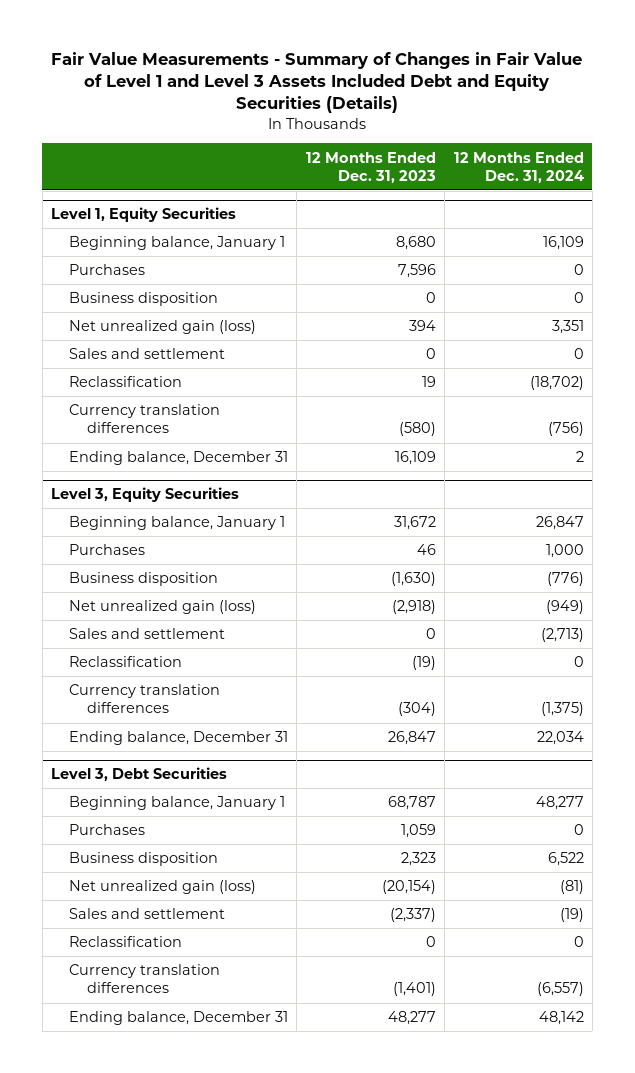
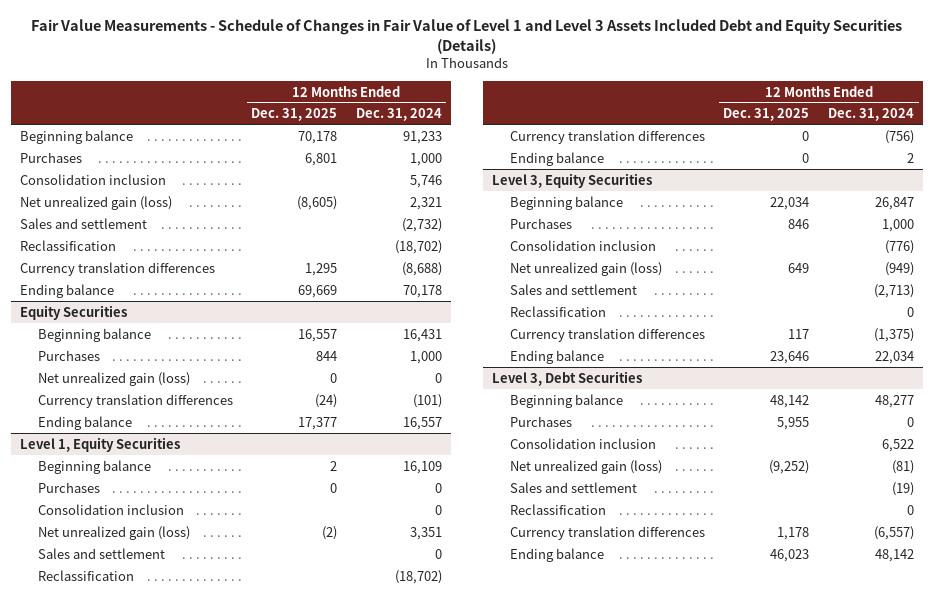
[51,51,583,114] Fair Value Measurements - Summary of Changes in Fair Value of Level 1 and Level 3 Assets Included Debt and Equity Securities (Details) -> [31,18,903,54] Fair Value Measurements - Schedule of Changes in Fair Value of Level 1 and Level 3 Assets Included Debt and Equity Securities (Details)
[305,151,436,183] 12 Months Ended Dec. 31, 2023 -> none
none -> [251,108,338,122] Dec. 31, 2025
none -> [20,129,134,144] Beginning balance
none -> [20,151,83,163] Purchases
none -> [20,173,167,185] Consolidation inclusion
none -> [20,195,173,210] Net unrealized gain (loss)
none -> [20,217,148,229] Sales and settlement
none -> [20,239,117,251] Reclassification
none -> [20,261,216,276] Currency translation differences
none -> [20,283,115,298] Ending balance
none -> [20,304,128,320] Equity Securities
none -> [37,327,151,342] Beginning balance
none -> [37,349,100,361] Purchases
none -> [37,371,190,386] Net unrealized gain (loss)
none -> [37,393,233,408] Currency translation differences
none -> [37,415,132,430] Ending balance
[69,236,286,251] Beginning balance, January 1 -> [37,459,151,474] Beginning balance
[69,292,219,307] Business disposition -> [37,503,184,515] Consolidation inclusion
[69,451,289,466] Ending balance, December 31 -> [509,151,604,166] Ending balance
[69,516,286,531] Beginning balance, January 1 -> [509,195,623,210] Beginning balance
[69,572,219,587] Business disposition -> [509,239,656,251] Consolidation inclusion
[69,731,289,746] Ending balance, December 31 -> [509,349,604,364] Ending balance
[69,796,286,811] Beginning balance, January 1 -> [509,393,623,408] Beginning balance
[69,852,219,867] Business disposition -> [509,437,656,449] Consolidation inclusion
[69,1011,289,1026] Ending balance, December 31 -> [509,547,604,562] Ending balance

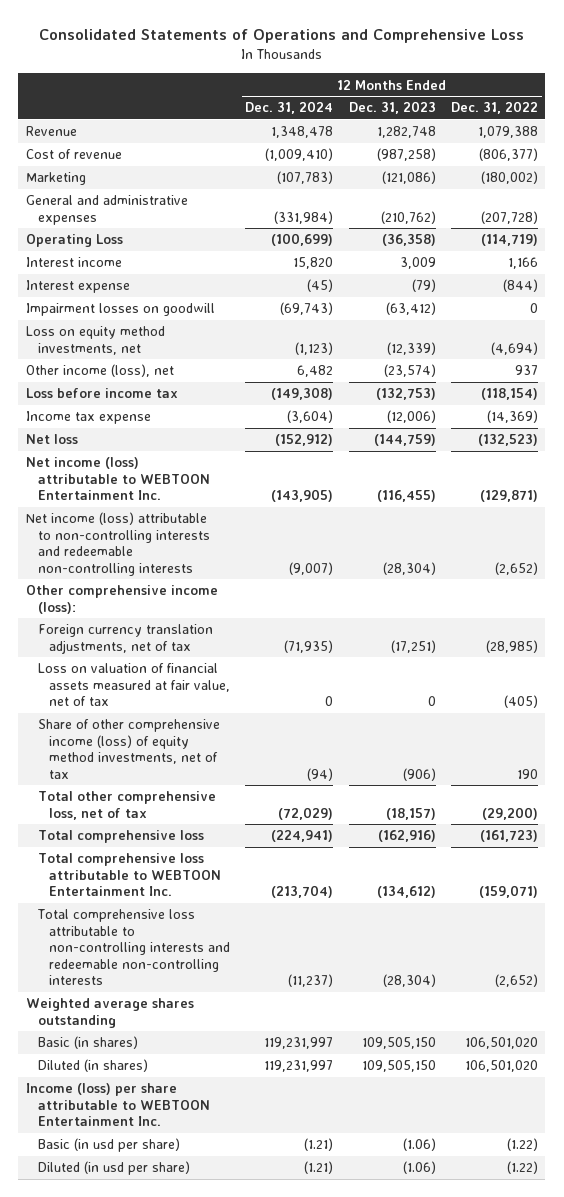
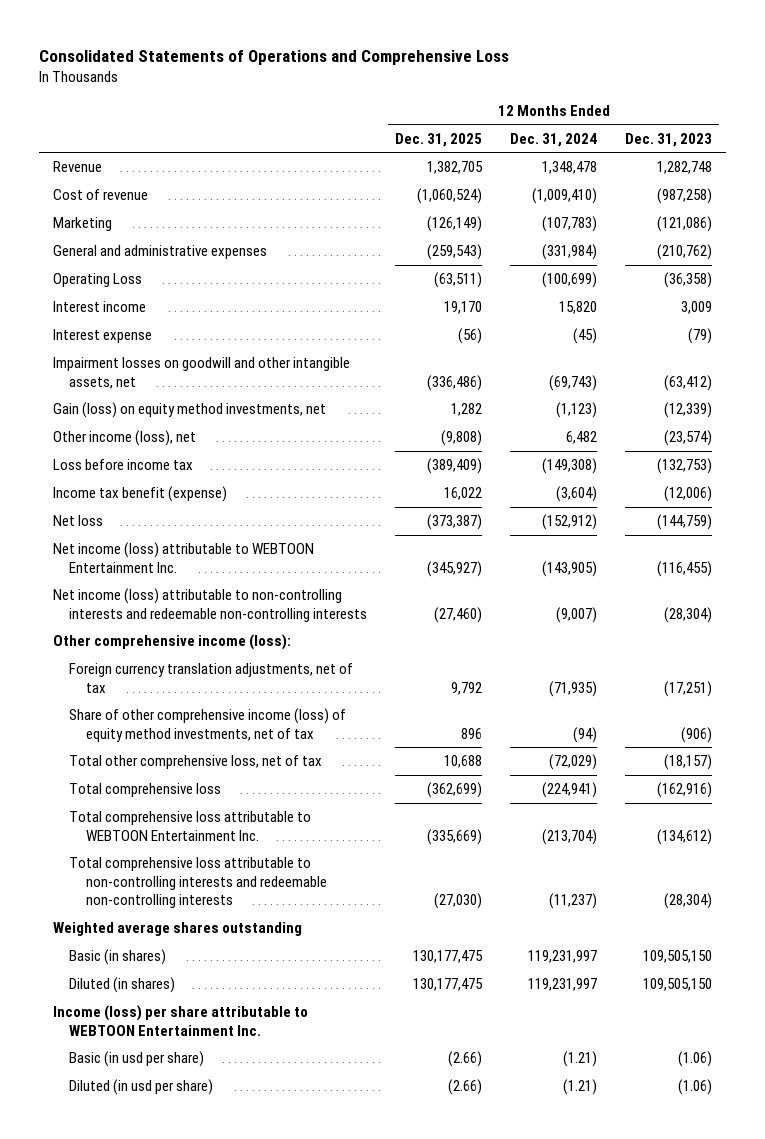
[450,101,538,115] Dec. 31, 2022 -> none
none -> [395,132,483,147] Dec. 31, 2025
[26,303,216,317] Impairment losses on goodwill -> [52,357,350,389] Impairment losses on goodwill and other intangible assets, net
[26,326,166,355] Loss on equity method investments, net -> [52,402,326,419] Gain (loss) on equity method investments, net
[26,411,152,425] Income tax expense -> [52,486,227,503] Income tax benefit (expense)
[37,663,231,707] Loss on valuation of financial assets measured at fair value, net of tax -> none

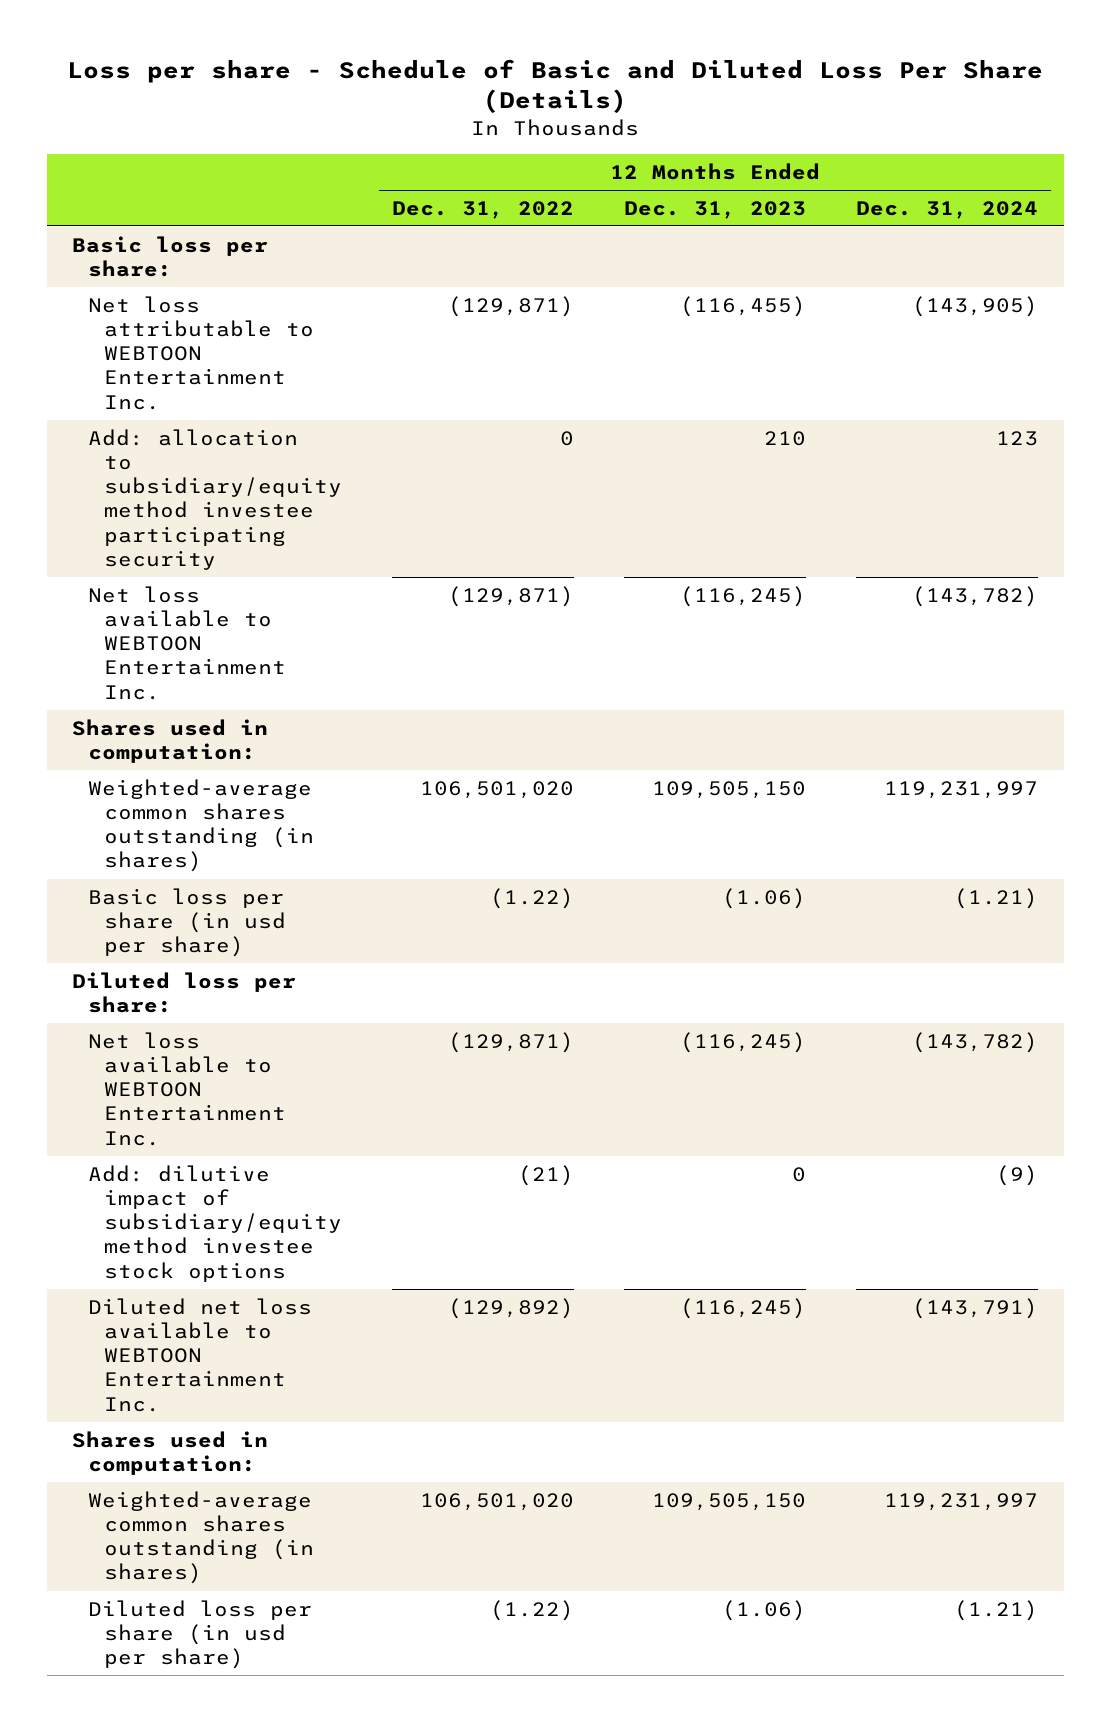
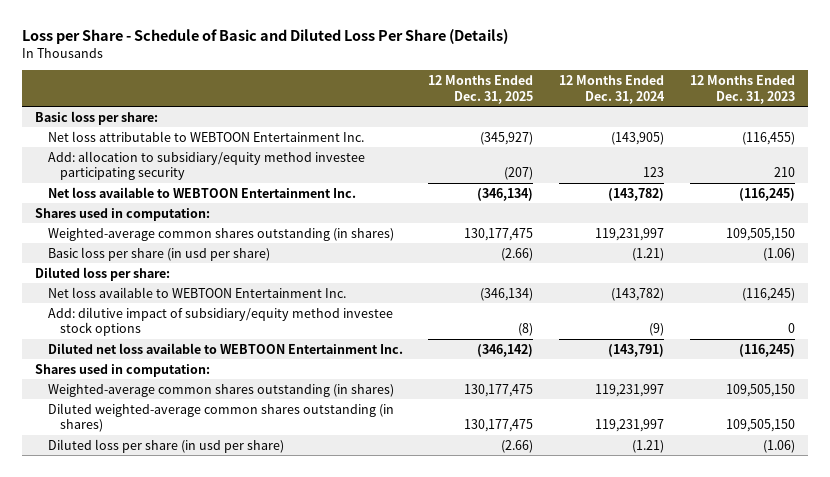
[67,58,1044,114] Loss per share - Schedule of Basic and Diluted Loss Per Share (Details) -> [21,28,508,44] Loss per Share - Schedule of Basic and Diluted Loss Per Share (Details)
[391,200,574,219] Dec. 31, 2022 -> none
none -> [428,74,534,104] 12 Months Ended Dec. 31, 2025
none -> [47,402,394,433] Diluted weighted-average common shares outstanding (in shares)

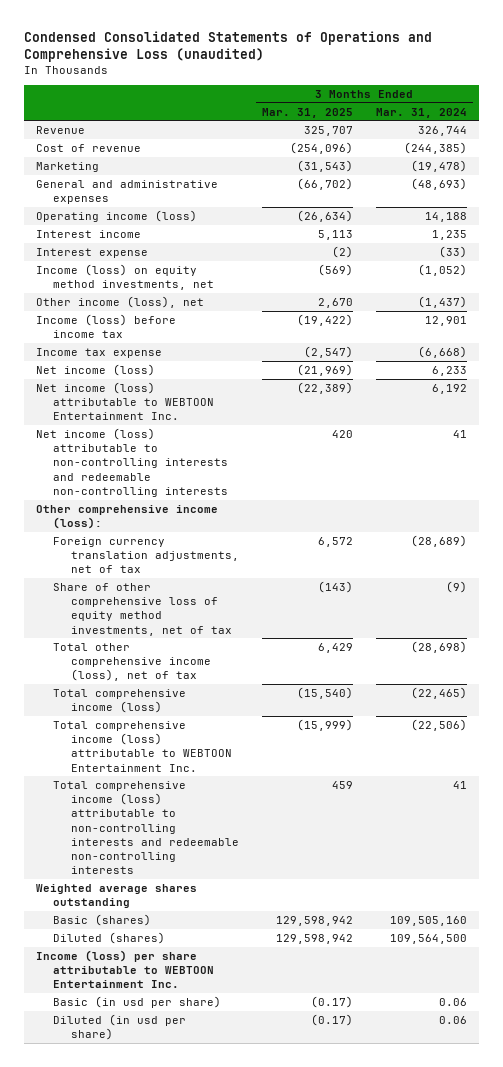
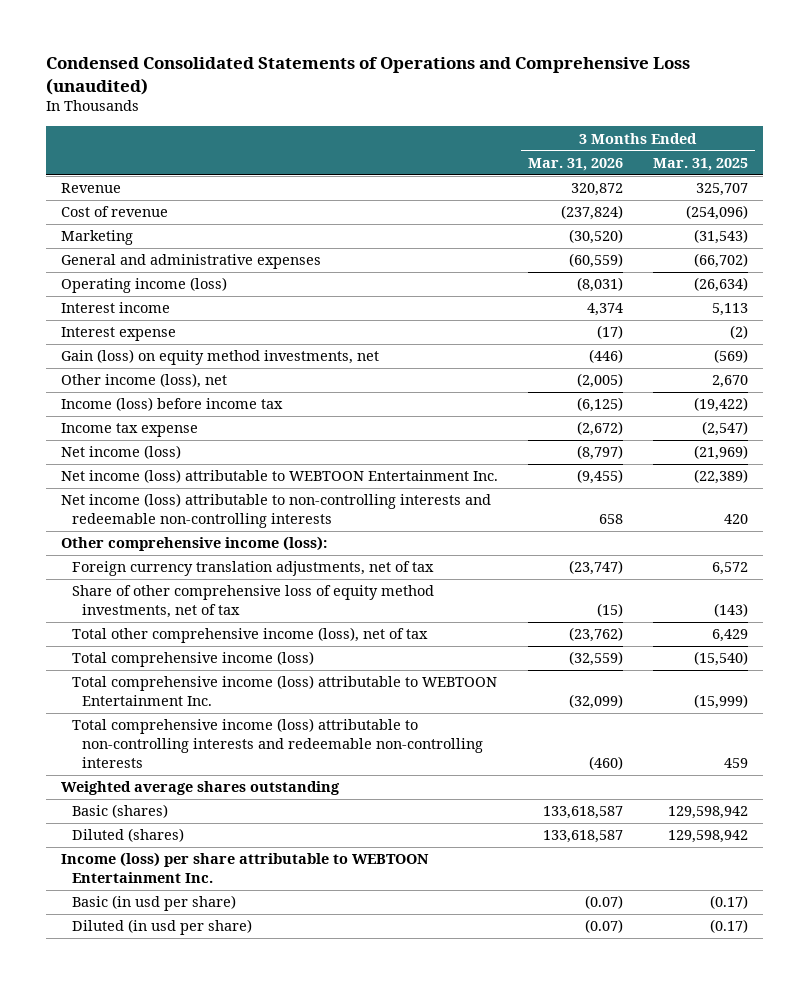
[376,107,468,118] Mar. 31, 2024 -> none
none -> [528,157,624,171] Mar. 31, 2026
[35,263,215,291] Income (loss) on equity method investments, net -> [61,349,380,366] Gain (loss) on equity method investments, net

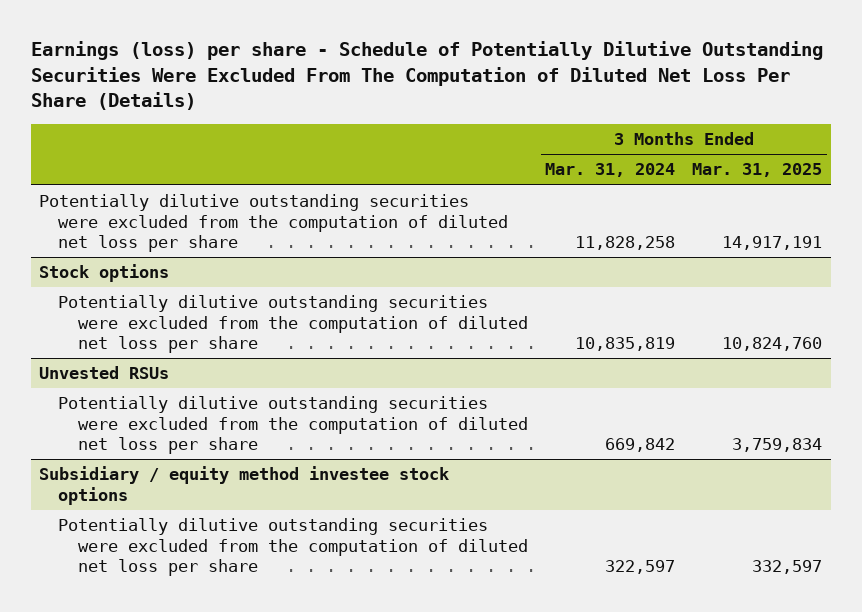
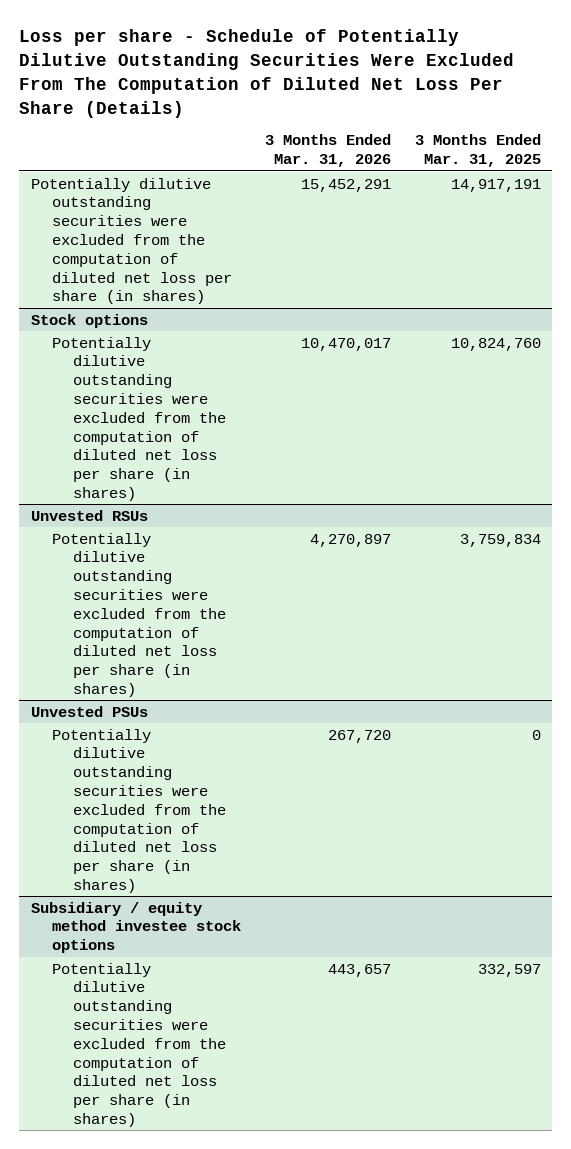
[30,41,823,111] Earnings (loss) per share - Schedule of Potentially Dilutive Outstanding Securities Were Excluded From The Computation of Diluted Net Loss Per Share (Details) -> [18,29,514,118] Loss per share - Schedule of Potentially Dilutive Outstanding Securities Were Excluded From The Computation of Diluted Net Loss Per Share (Details)
[544,163,675,178] Mar. 31, 2024 -> none
none -> [264,134,391,168] 3 Months Ended Mar. 31, 2026
[39,194,509,253] Potentially dilutive outstanding securities were excluded from the computation of diluted net loss per share -> [30,177,232,305] Potentially dilutive outstanding securities were excluded from the computation of diluted net loss per share (in shares)
[58,295,528,354] Potentially dilutive outstanding securities were excluded from the computation of diluted net loss per share -> [51,336,226,502] Potentially dilutive outstanding securities were excluded from the computation of diluted net loss per share (in shares)
[58,396,528,455] Potentially dilutive outstanding securities were excluded from the computation of diluted net loss per share -> [51,532,226,698] Potentially dilutive outstanding securities were excluded from the computation of diluted net loss per share (in shares)
none -> [30,705,148,717] Unvested PSUs
none -> [51,728,226,894] Potentially dilutive outstanding securities were excluded from the computation of diluted net loss per share (in shares)
[58,518,528,577] Potentially dilutive outstanding securities were excluded from the computation of diluted net loss per share -> [51,962,226,1128] Potentially dilutive outstanding securities were excluded from the computation of diluted net loss per share (in shares)

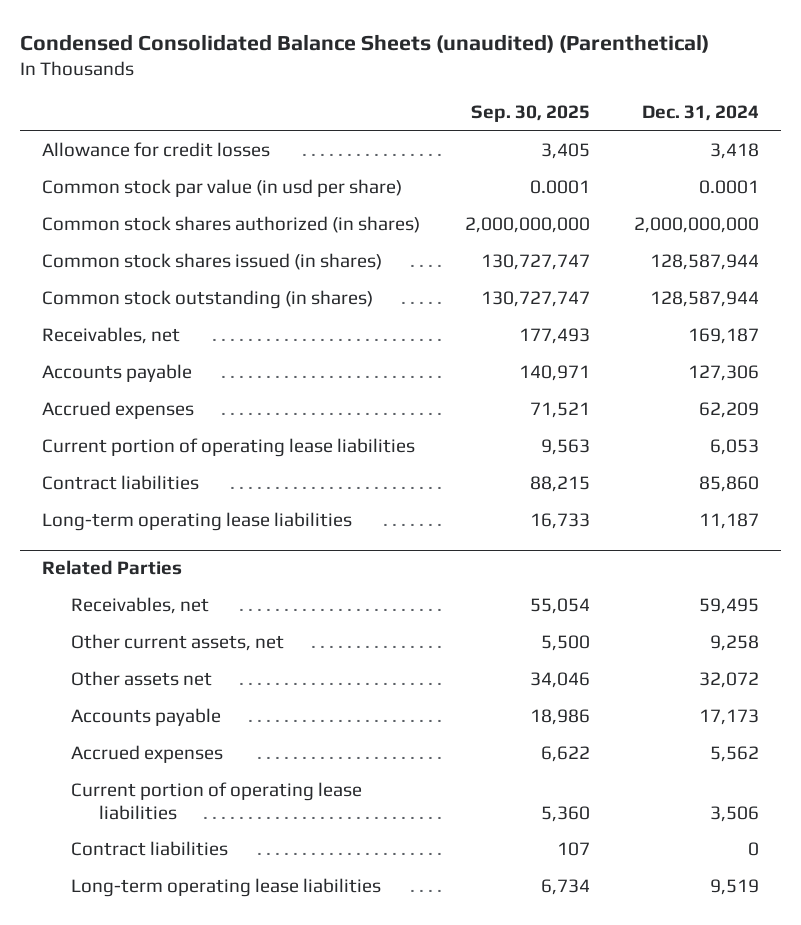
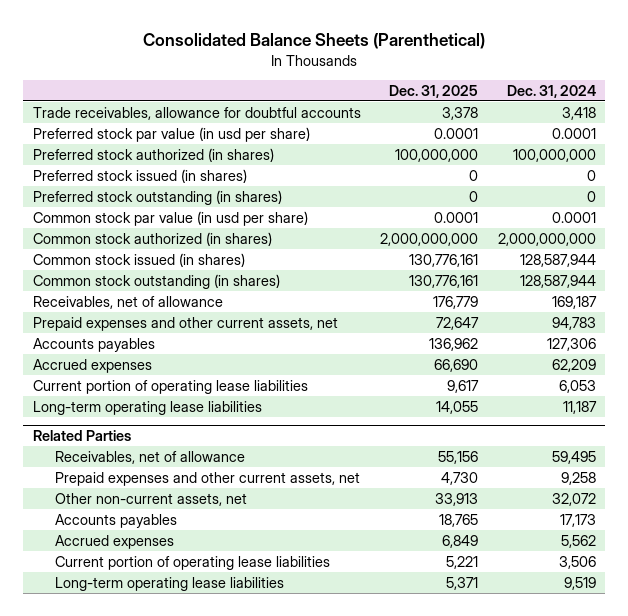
[20,33,710,53] Condensed Consolidated Balance Sheets (unaudited) (Parenthetical) -> [143,32,486,49] Consolidated Balance Sheets (Parenthetical)
[470,105,590,123] Sep. 30, 2025 -> none
none -> [389,84,479,98] Dec. 31, 2025
[42,142,271,158] Allowance for credit losses -> [32,106,361,120] Trade receivables, allowance for doubtful accounts
none -> [32,126,310,142] Preferred stock par value (in usd per share)
none -> [32,147,274,162] Preferred stock authorized (in shares)
none -> [32,168,247,183] Preferred stock issued (in shares)
none -> [32,189,282,205] Preferred stock outstanding (in shares)
[42,216,421,234] Common stock shares authorized (in shares) -> [32,231,272,246] Common stock authorized (in shares)
[42,253,383,271] Common stock shares issued (in shares) -> [32,252,245,267] Common stock issued (in shares)
[42,327,181,345] Receivables, net -> [32,295,223,309] Receivables, net of allowance
none -> [32,316,338,331] Prepaid expenses and other current assets, net
[42,364,193,383] Accounts payable -> [32,337,155,352] Accounts payables
[42,475,200,491] Contract liabilities -> none
[70,597,209,615] Receivables, net -> [54,450,245,464] Receivables, net of allowance
[70,634,284,652] Other current assets, net -> [54,471,360,486] Prepaid expenses and other current assets, net
[70,671,212,687] Other assets net -> [54,492,247,506] Other non-current assets, net
[70,708,221,727] Accounts payable -> [54,513,177,528] Accounts payables
[70,841,228,857] Contract liabilities -> none

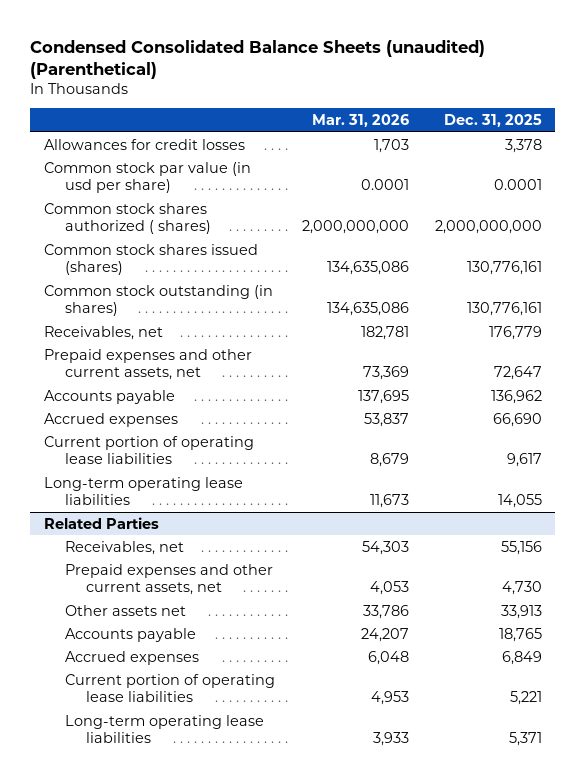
[143,32,486,49] Consolidated Balance Sheets (Parenthetical) -> [30,39,486,79] Condensed Consolidated Balance Sheets (unaudited) (Parenthetical)
[506,84,596,98] Dec. 31, 2024 -> none
none -> [311,114,409,128] Mar. 31, 2026
[32,126,310,142] Preferred stock par value (in usd per share) -> none
[32,147,274,162] Preferred stock authorized (in shares) -> none
[32,168,247,183] Preferred stock issued (in shares) -> none
[32,189,282,205] Preferred stock outstanding (in shares) -> none
[32,106,361,120] Trade receivables, allowance for doubtful accounts -> [43,138,245,150] Allowances for credit losses
[32,231,272,246] Common stock authorized (in shares) -> [43,202,211,235] Common stock shares authorized ( shares)
[32,252,245,267] Common stock issued (in shares) -> [43,243,258,276] Common stock shares issued (shares)
[32,295,223,309] Receivables, net of allowance -> [43,325,163,340] Receivables, net
[32,337,155,352] Accounts payables -> [43,389,175,404] Accounts payable
[54,450,245,464] Receivables, net of allowance -> [64,540,184,555] Receivables, net
[54,492,247,506] Other non-current assets, net -> [64,604,186,616] Other assets net
[54,513,177,528] Accounts payables -> [64,627,196,642] Accounts payable

